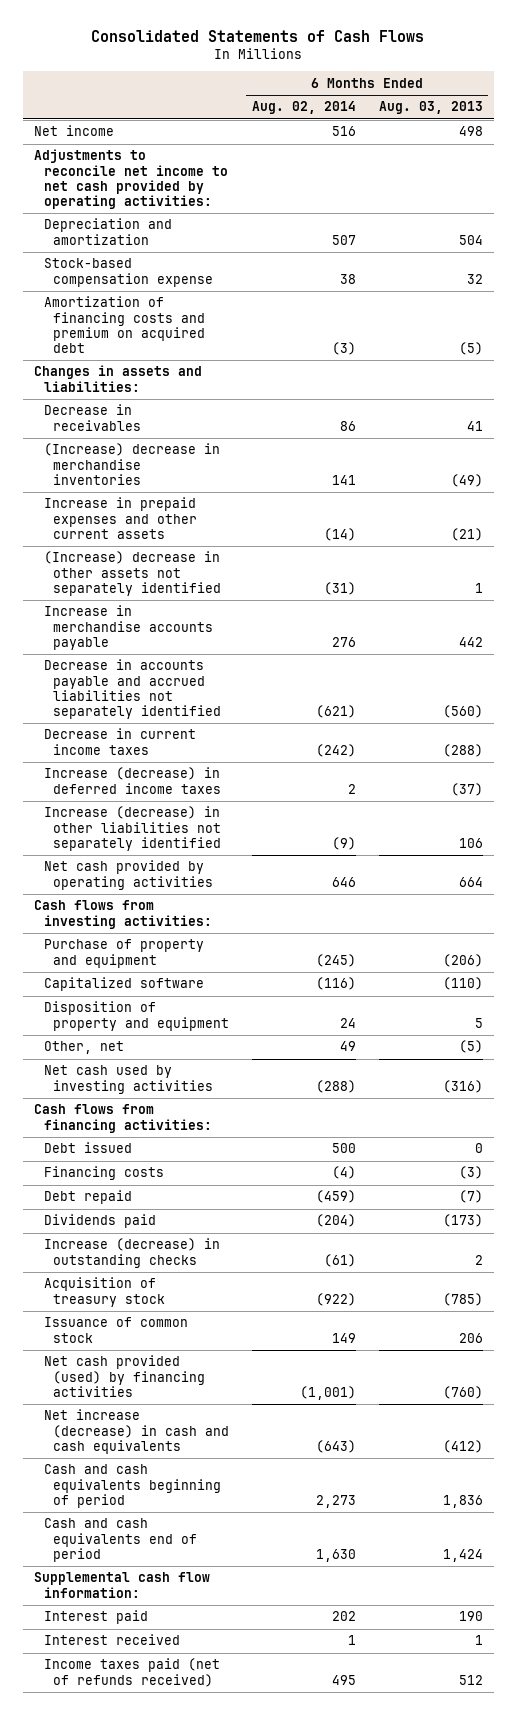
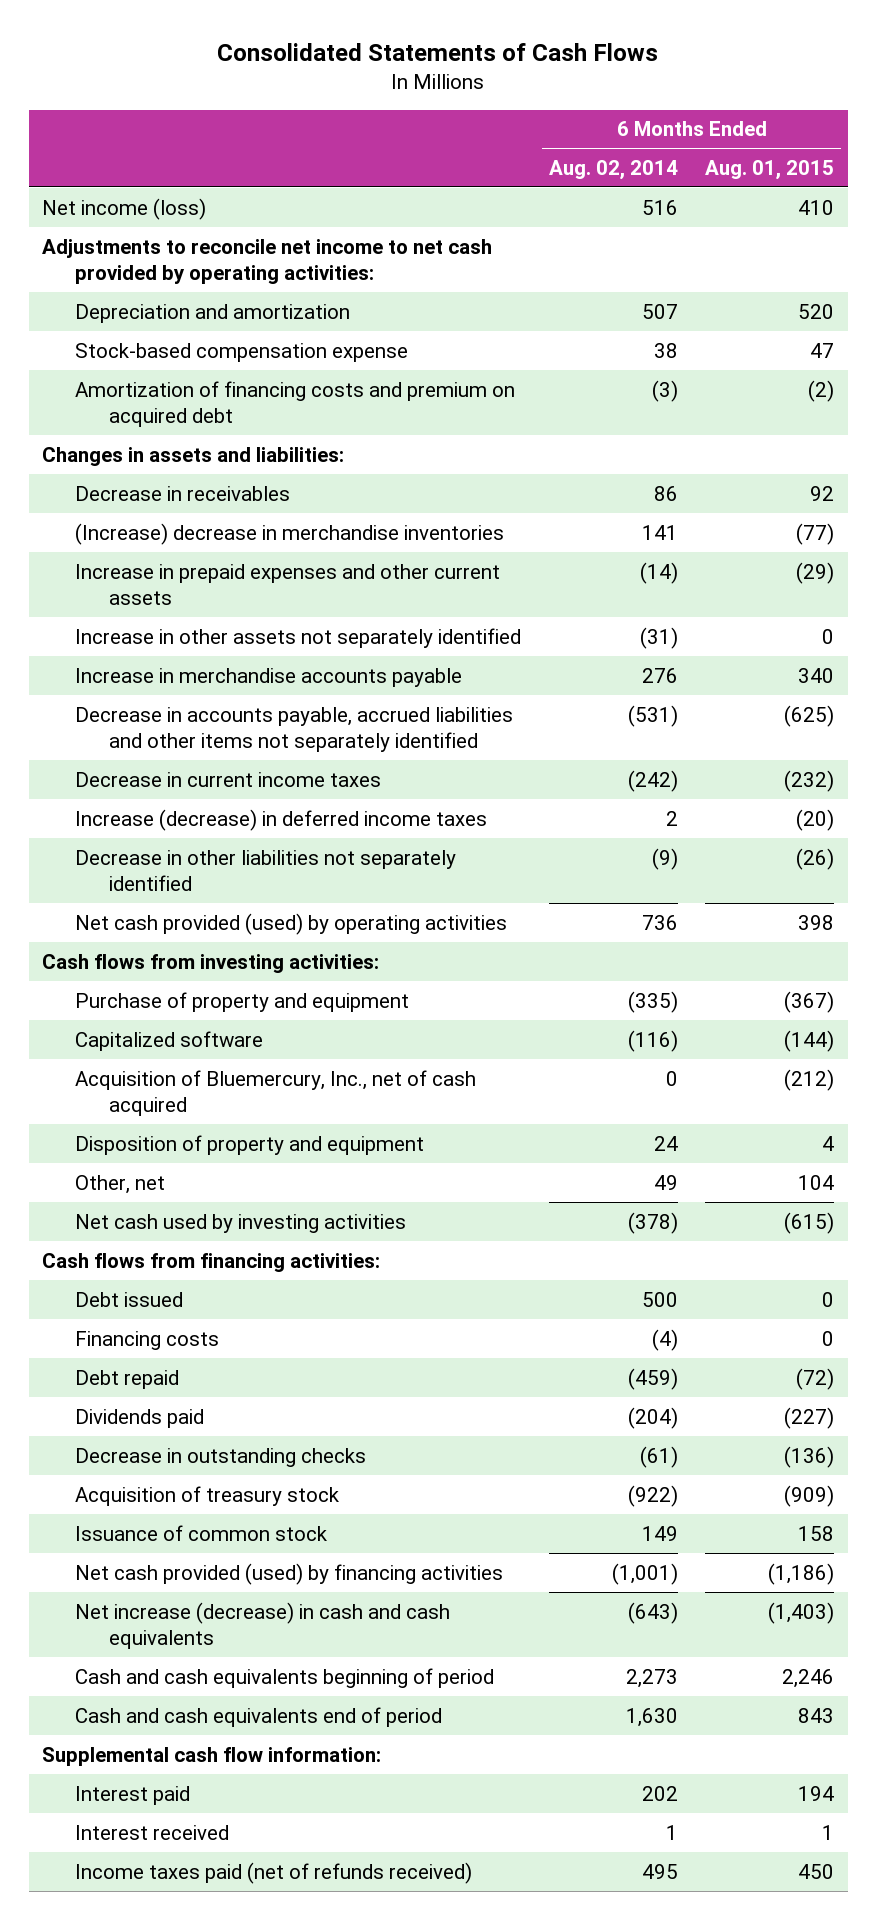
[378,101,483,115] Aug. 03, 2013 -> none
none -> [705,159,835,180] Aug. 01, 2015
[33,125,114,137] Net income -> [42,197,207,220] Net income (loss)
[43,551,222,596] (Increase) decrease in other assets not separately identified -> [75,627,522,648] Increase in other assets not separately identified
[43,659,222,719] Decrease in accounts payable and accrued liabilities not separately identified -> [75,706,514,752] Decrease in accounts payable, accrued liabilities and other items not separately identified
[315,704,356,718] (621) -> [627,704,678,727] (531)
[43,806,222,851] Increase (decrease) in other liabilities not separately identified -> [75,849,457,891] Decrease in other liabilities not separately identified
[43,860,214,890] Net cash provided by operating activities -> [75,912,508,935] Net cash provided (used) by operating activities
[331,876,356,887] 646 -> [641,914,678,930] 736
[315,953,356,967] (245) -> [627,990,678,1013] (335)
none -> [75,1069,477,1116] Acquisition of Bluemercury, Inc., net of cash acquired
[315,1079,356,1093] (288) -> [627,1211,678,1234] (378)
[43,1238,220,1268] Increase (decrease) in outstanding checks -> [75,1447,367,1467] Decrease in outstanding checks

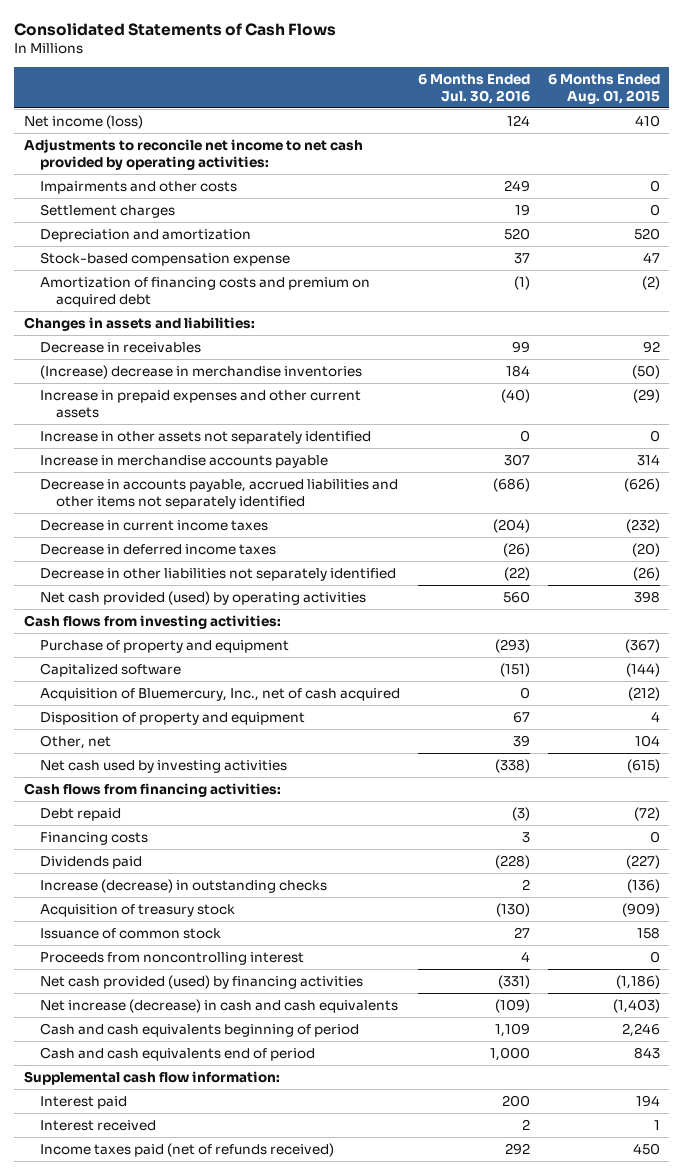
[548,159,678,180] Aug. 02, 2014 -> none
none -> [417,73,530,104] 6 Months Ended Jul. 30, 2016
none -> [39,180,237,194] Impairments and other costs
none -> [39,203,175,218] Settlement charges
[796,522,835,545] (77) -> [631,364,660,379] (50)
[798,667,835,683] 340 -> [636,453,660,466] 314
[784,704,835,727] (625) -> [623,477,660,492] (626)
[75,808,488,831] Increase (decrease) in deferred income taxes -> [39,543,276,555] Decrease in deferred income taxes
[75,1291,184,1307] Debt issued -> none
[75,1330,220,1350] Financing costs -> [39,831,148,845] Financing costs
[75,1447,367,1467] Decrease in outstanding checks -> [39,878,327,893] Increase (decrease) in outstanding checks
none -> [39,951,304,965] Proceeds from noncontrolling interest

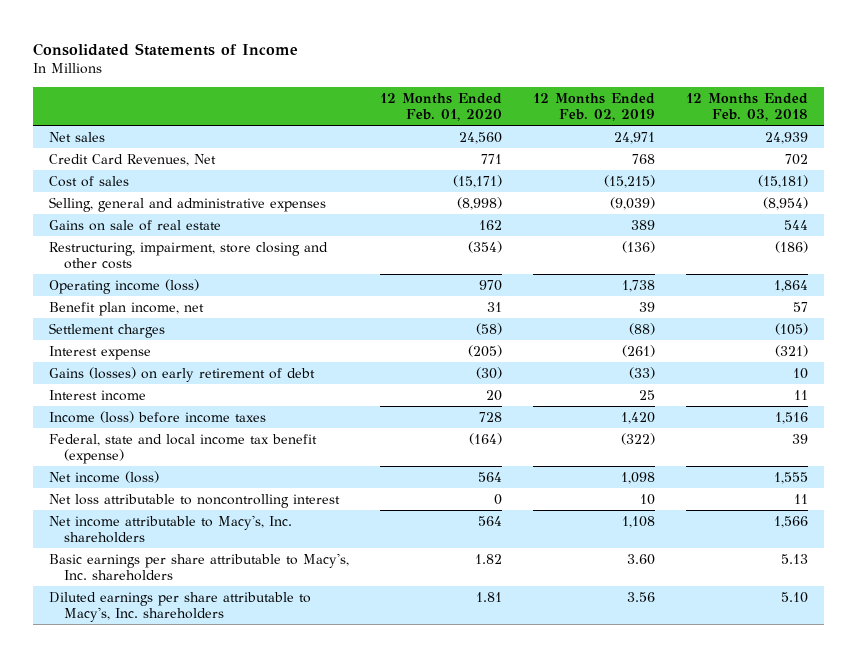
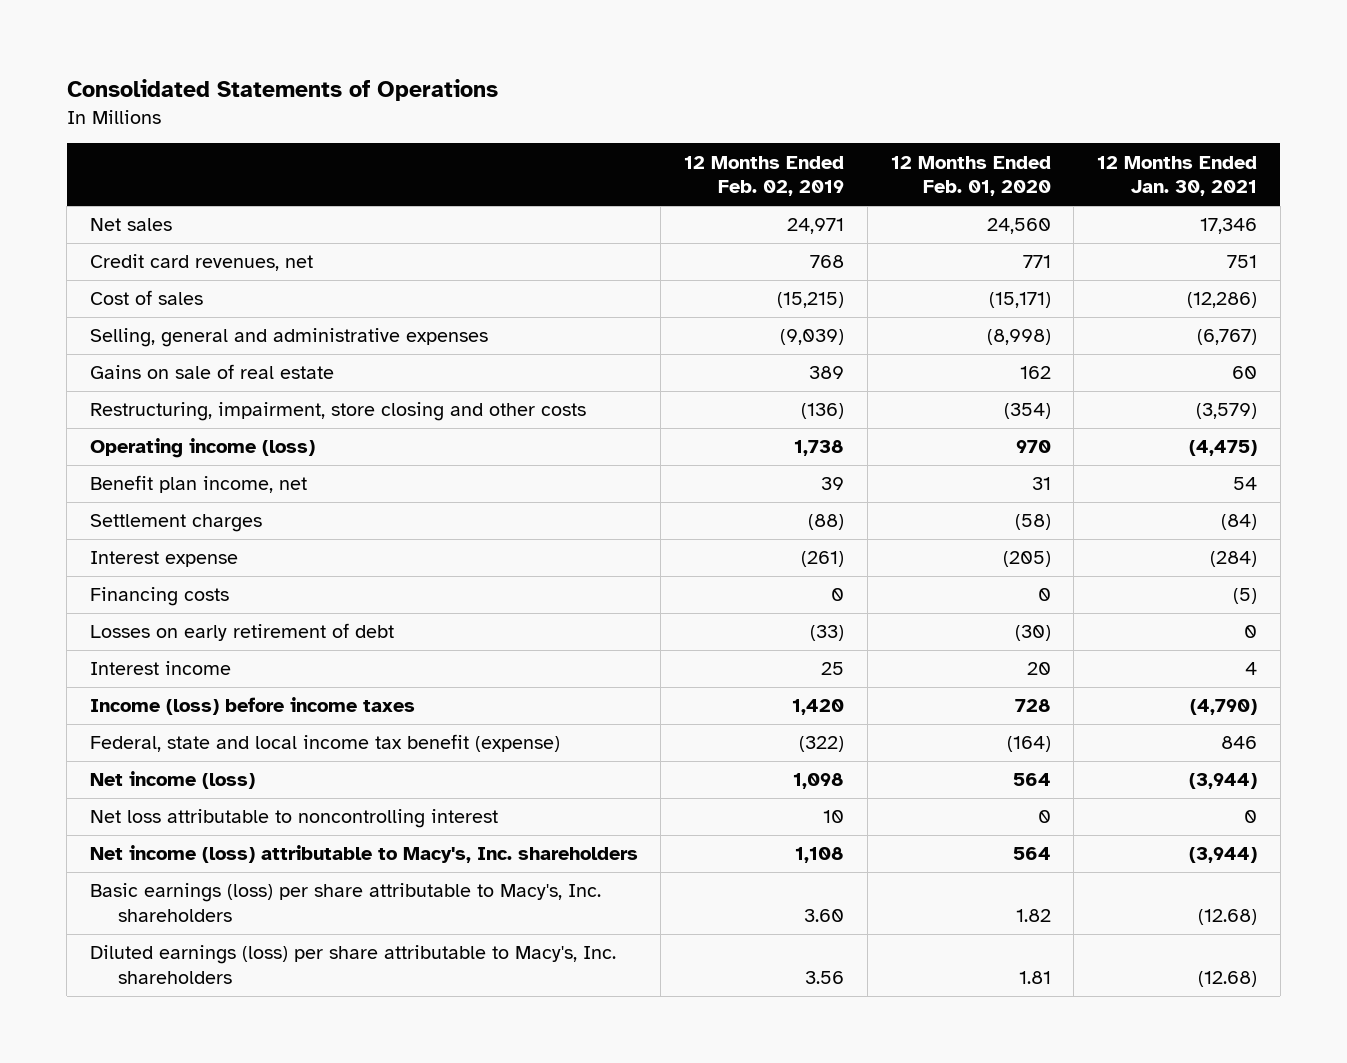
[33,42,299,56] Consolidated Statements of Income -> [66,79,498,102] Consolidated Statements of Operations
[686,92,809,122] 12 Months Ended Feb. 03, 2018 -> none
none -> [1096,155,1257,197] 12 Months Ended Jan. 30, 2021
[48,153,216,166] Credit Card Revenues, Net -> [89,254,313,272] Credit card revenues, net
none -> [89,587,229,607] Financing costs
[48,366,315,382] Gains (losses) on early retirement of debt -> [89,623,394,642] Losses on early retirement of debt
[48,514,292,544] Net income attributable to Macy's, Inc. shareholders -> [89,845,638,864] Net income (loss) attributable to Macy's, Inc. shareholders
[48,552,349,582] Basic earnings per share attributable to Macy's, Inc. shareholders -> [89,883,601,922] Basic earnings (loss) per share attributable to Macy's, Inc. shareholders
[48,591,311,623] Diluted earnings per share attributable to Macy's, Inc. shareholders -> [89,945,616,984] Diluted earnings (loss) per share attributable to Macy's, Inc. shareholders

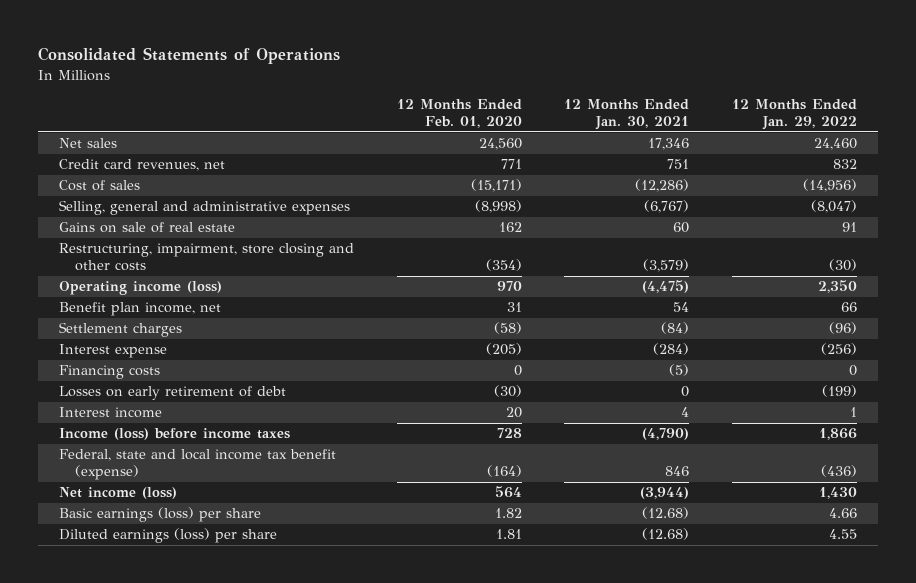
[684,155,845,197] 12 Months Ended Feb. 02, 2019 -> none
none -> [731,99,857,131] 12 Months Ended Jan. 29, 2022
[89,809,498,829] Net loss attributable to noncontrolling interest -> none
[89,845,638,864] Net income (loss) attributable to Macy's, Inc. shareholders -> none
[89,883,601,922] Basic earnings (loss) per share attributable to Macy's, Inc. shareholders -> [59,507,262,523] Basic earnings (loss) per share
[89,945,616,984] Diluted earnings (loss) per share attributable to Macy's, Inc. shareholders -> [59,528,278,544] Diluted earnings (loss) per share

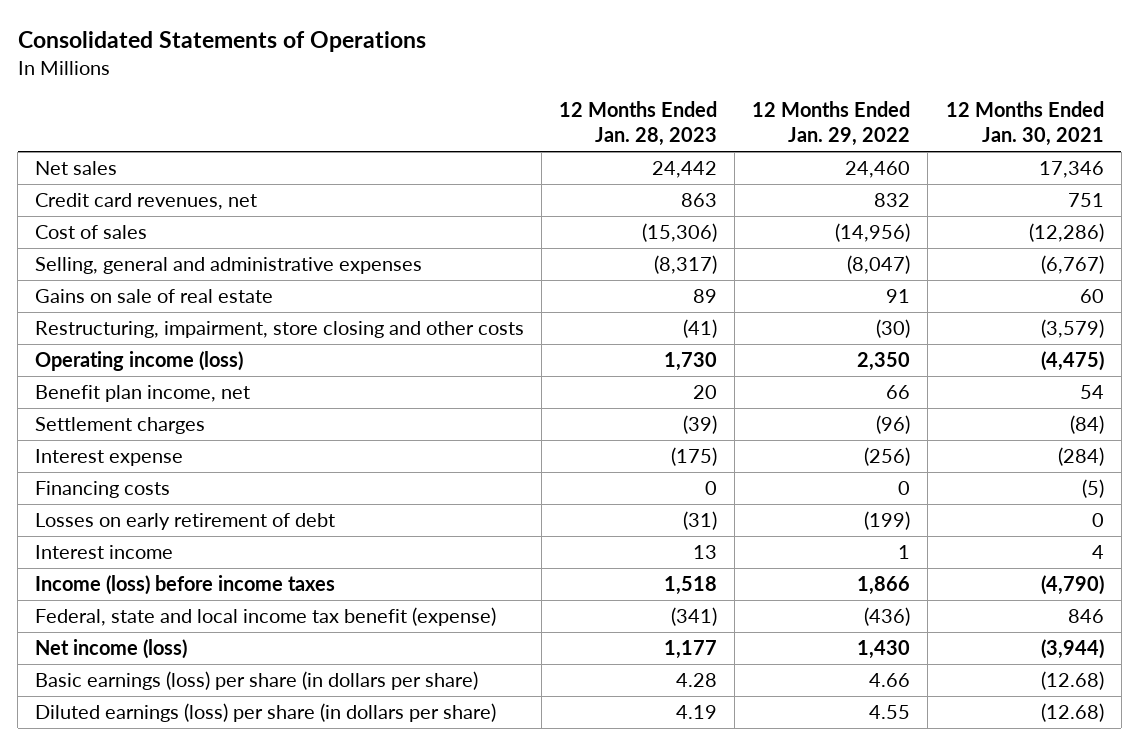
[396,99,522,129] 12 Months Ended Feb. 01, 2020 -> none
none -> [559,101,718,147] 12 Months Ended Jan. 28, 2023
[59,507,262,523] Basic earnings (loss) per share -> [35,671,479,691] Basic earnings (loss) per share (in dollars per share)
[59,528,278,544] Diluted earnings (loss) per share -> [35,703,497,723] Diluted earnings (loss) per share (in dollars per share)

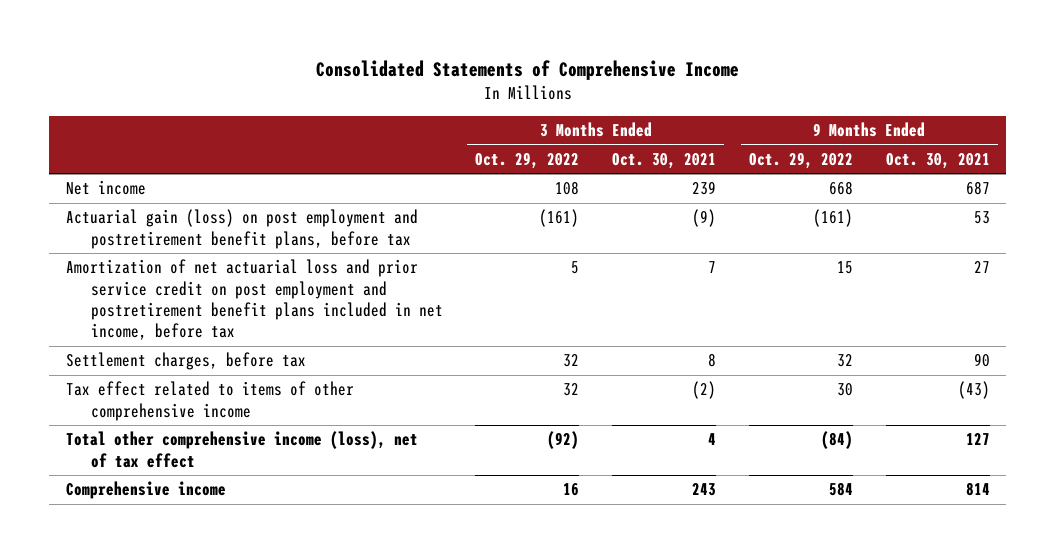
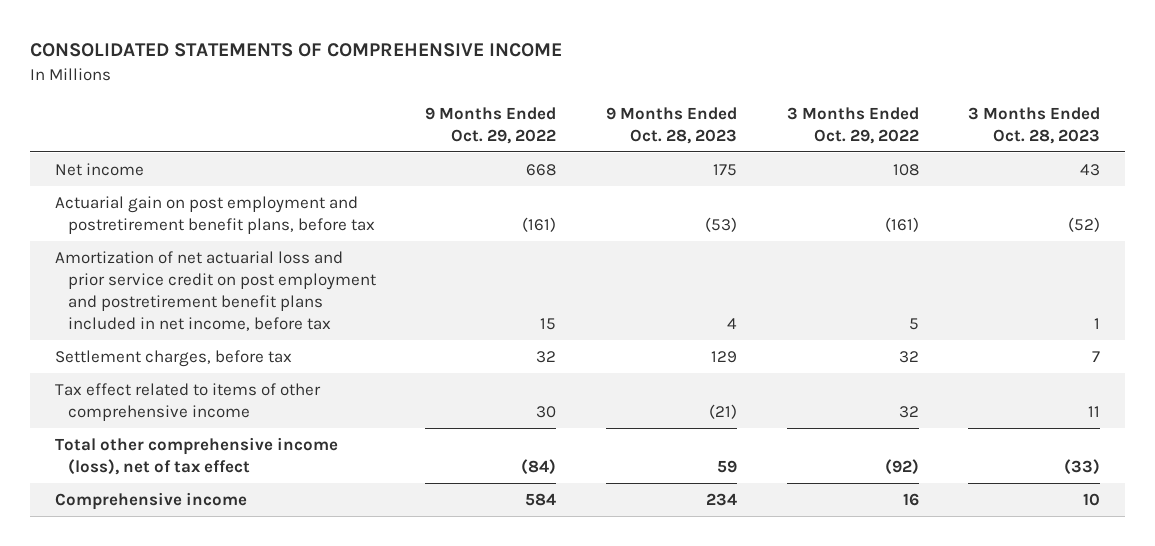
[315,59,739,80] Consolidated Statements of Comprehensive Income -> [29,43,562,58] CONSOLIDATED STATEMENTS OF COMPREHENSIVE INCOME
[612,152,717,169] Oct. 30, 2021 -> none
[885,152,990,169] Oct. 30, 2021 -> none
none -> [605,106,737,144] 9 Months Ended Oct. 28, 2023
none -> [968,106,1101,144] 3 Months Ended Oct. 28, 2023
[65,209,418,249] Actuarial gain (loss) on post employment and postretirement benefit plans, before tax -> [54,195,375,234] Actuarial gain on post employment and postretirement benefit plans, before tax

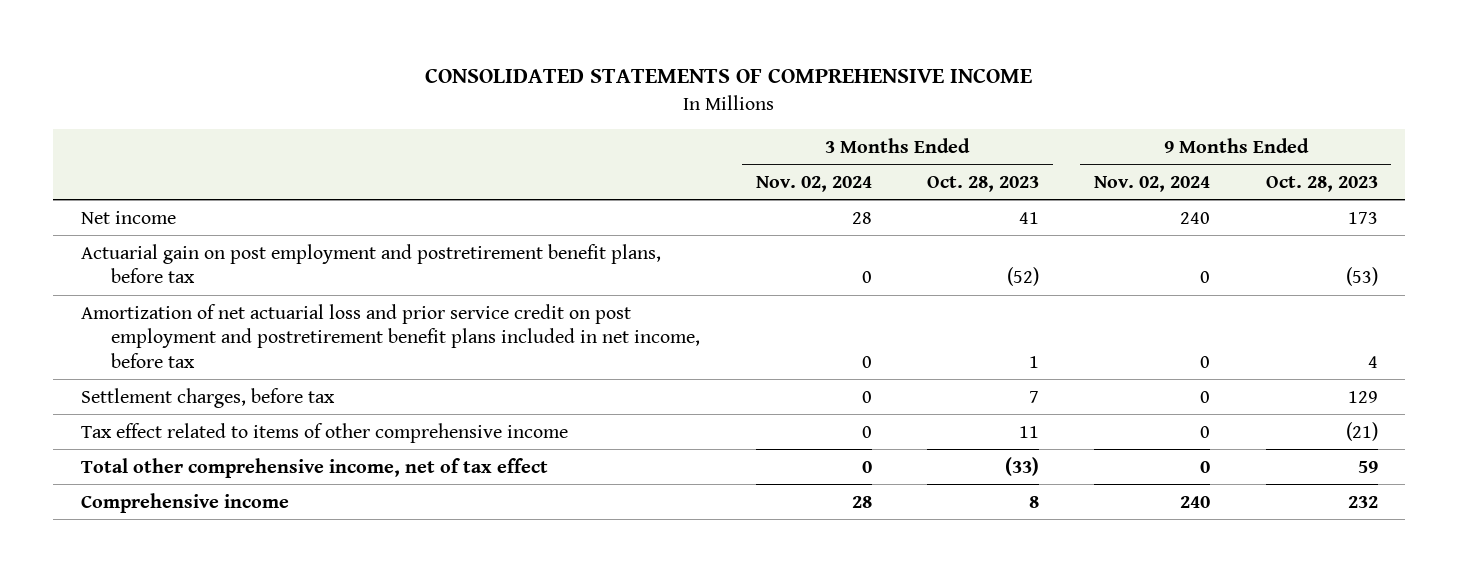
[425,106,557,144] 9 Months Ended Oct. 29, 2022 -> none
[786,106,919,144] 3 Months Ended Oct. 29, 2022 -> none
none -> [755,175,872,192] Nov. 02, 2024
none -> [1094,175,1211,192] Nov. 02, 2024
[712,163,737,176] 175 -> [1347,211,1378,224] 173
[1080,163,1101,176] 43 -> [1019,211,1040,224] 41
[54,436,338,475] Total other comprehensive income (loss), net of tax effect -> [80,457,548,478] Total other comprehensive income, net of tax effect
[705,492,737,506] 234 -> [1347,495,1378,508] 232
[1083,492,1101,506] 10 -> [1029,495,1040,508] 8

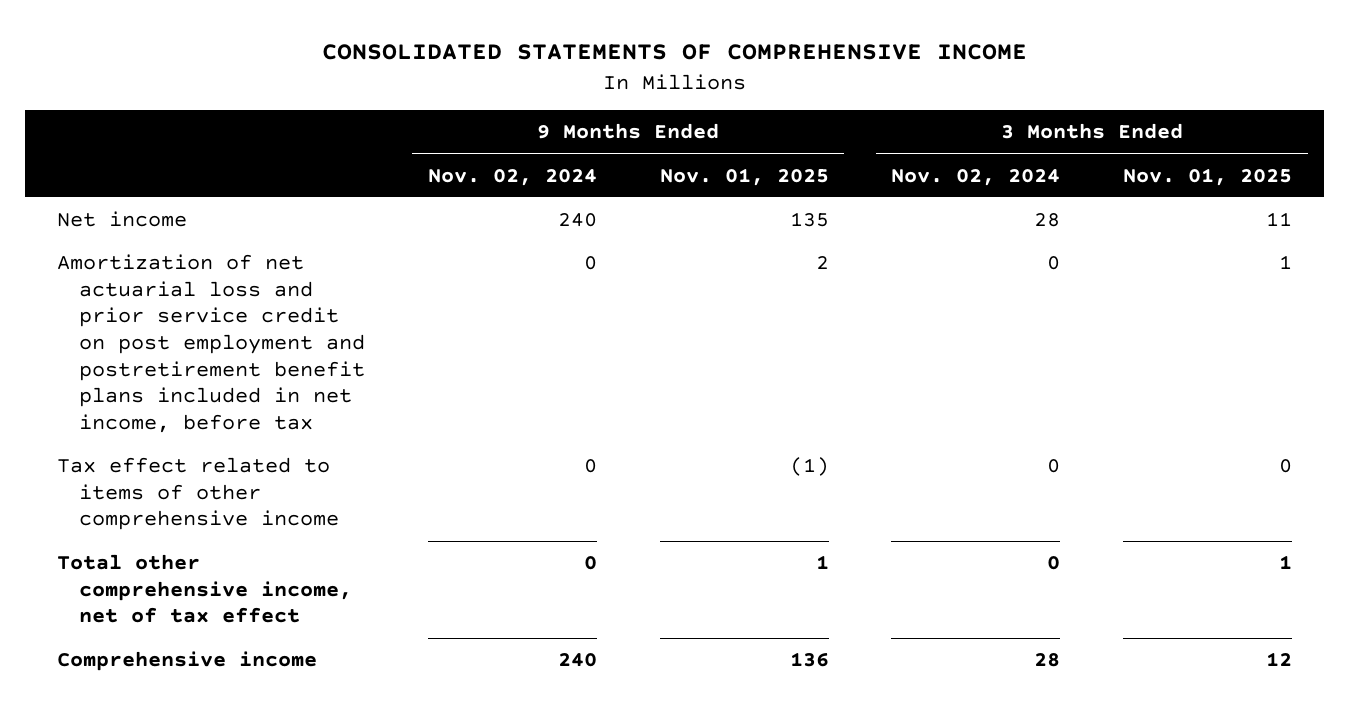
[927,175,1040,192] Oct. 28, 2023 -> none
[1265,175,1378,192] Oct. 28, 2023 -> none
none -> [659,167,829,186] Nov. 01, 2025
none -> [1123,167,1293,186] Nov. 01, 2025
[80,243,661,284] Actuarial gain on post employment and postretirement benefit plans, before tax -> none
[80,387,335,408] Settlement charges, before tax -> none

